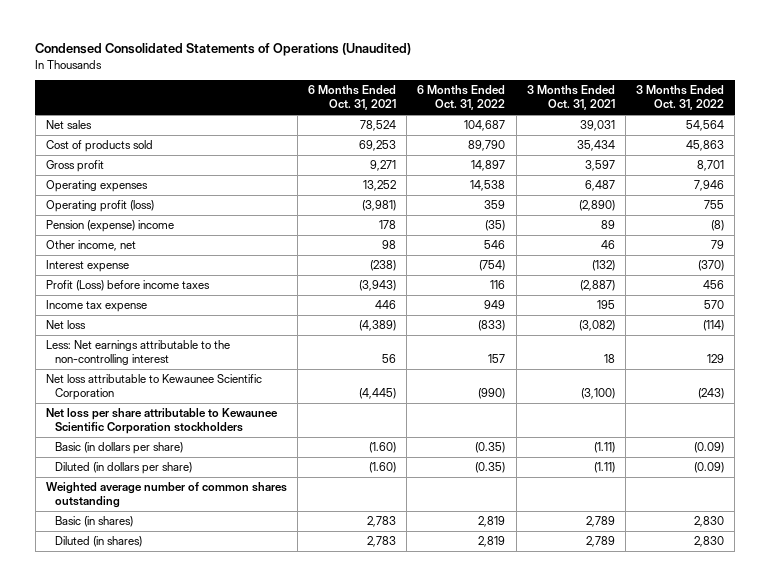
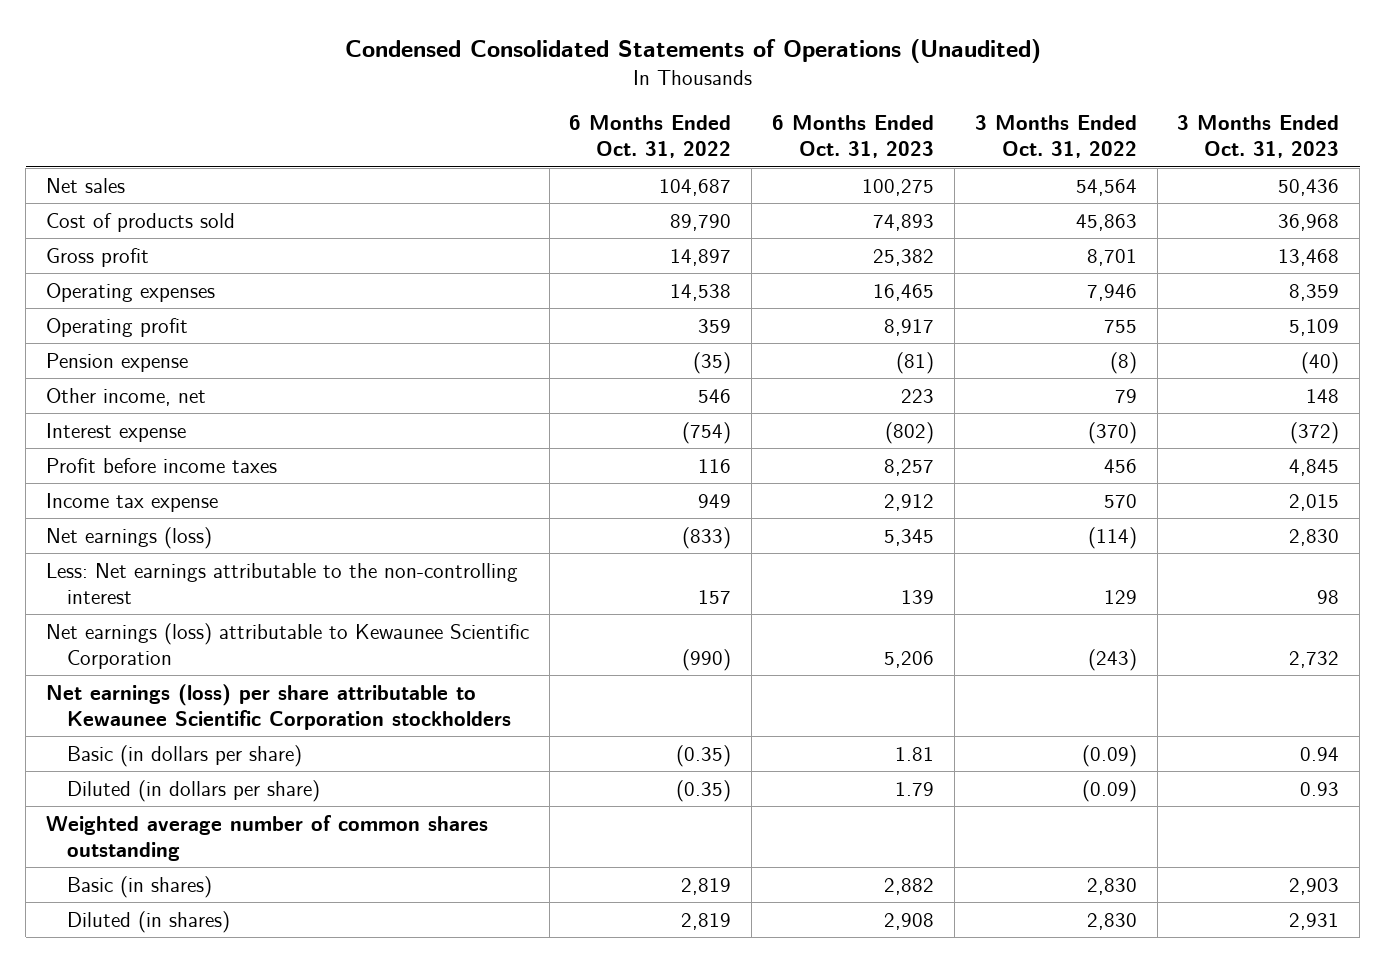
[308,85,397,111] 6 Months Ended Oct. 31, 2021 -> none
[526,85,615,111] 3 Months Ended Oct. 31, 2021 -> none
none -> [772,115,935,159] 6 Months Ended Oct. 31, 2023
none -> [1177,115,1340,159] 3 Months Ended Oct. 31, 2023
[45,200,154,213] Operating profit (loss) -> [45,317,188,337] Operating profit
[45,220,174,233] Pension (expense) income -> [45,352,188,372] Pension expense
[45,280,210,292] Profit (Loss) before income taxes -> [45,457,277,473] Profit before income taxes
[45,320,86,330] Net loss -> [45,526,212,549] Net earnings (loss)
[45,374,262,401] Net loss attributable to Kewaunee Scientific Corporation -> [45,622,529,669] Net earnings (loss) attributable to Kewaunee Scientific Corporation
[45,408,278,435] Net loss per share attributable to Kewaunee Scientific Corporation stockholders -> [45,683,512,730] Net earnings (loss) per share attributable to Kewaunee Scientific Corporation stockholders

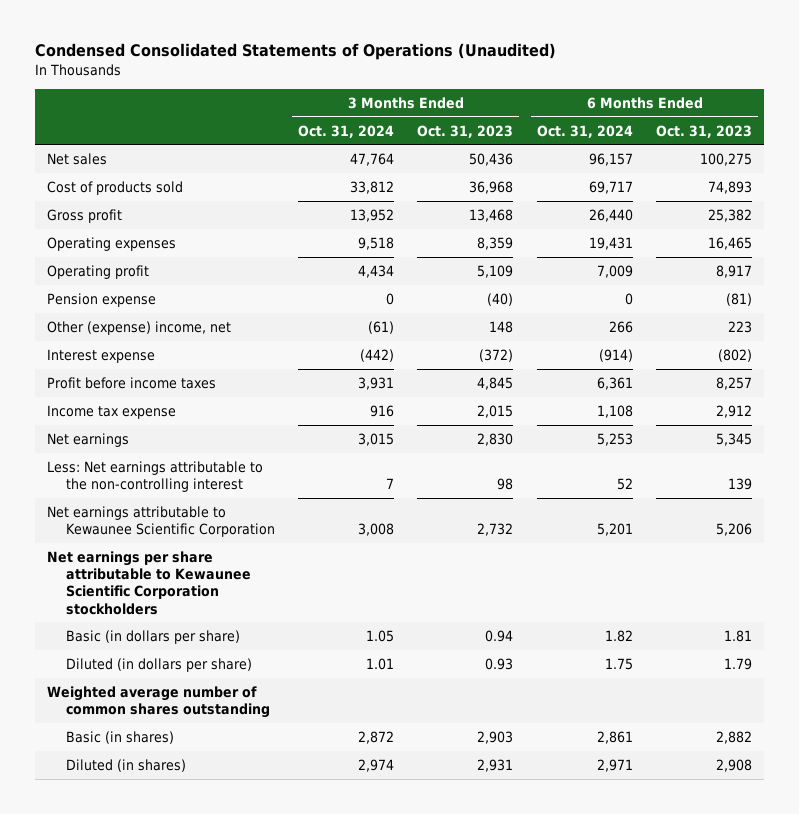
[569,115,732,159] 6 Months Ended Oct. 31, 2022 -> none
[974,115,1137,159] 3 Months Ended Oct. 31, 2022 -> none
none -> [298,124,395,138] Oct. 31, 2024
none -> [536,124,633,138] Oct. 31, 2024
[45,387,206,406] Other income, net -> [46,320,231,335] Other (expense) income, net
[45,526,212,549] Net earnings (loss) -> [46,432,129,447] Net earnings
[45,622,529,669] Net earnings (loss) attributable to Kewaunee Scientific Corporation -> [46,505,275,538] Net earnings attributable to Kewaunee Scientific Corporation
[45,683,512,730] Net earnings (loss) per share attributable to Kewaunee Scientific Corporation stockholders -> [46,550,251,615] Net earnings per share attributable to Kewaunee Scientific Corporation stockholders

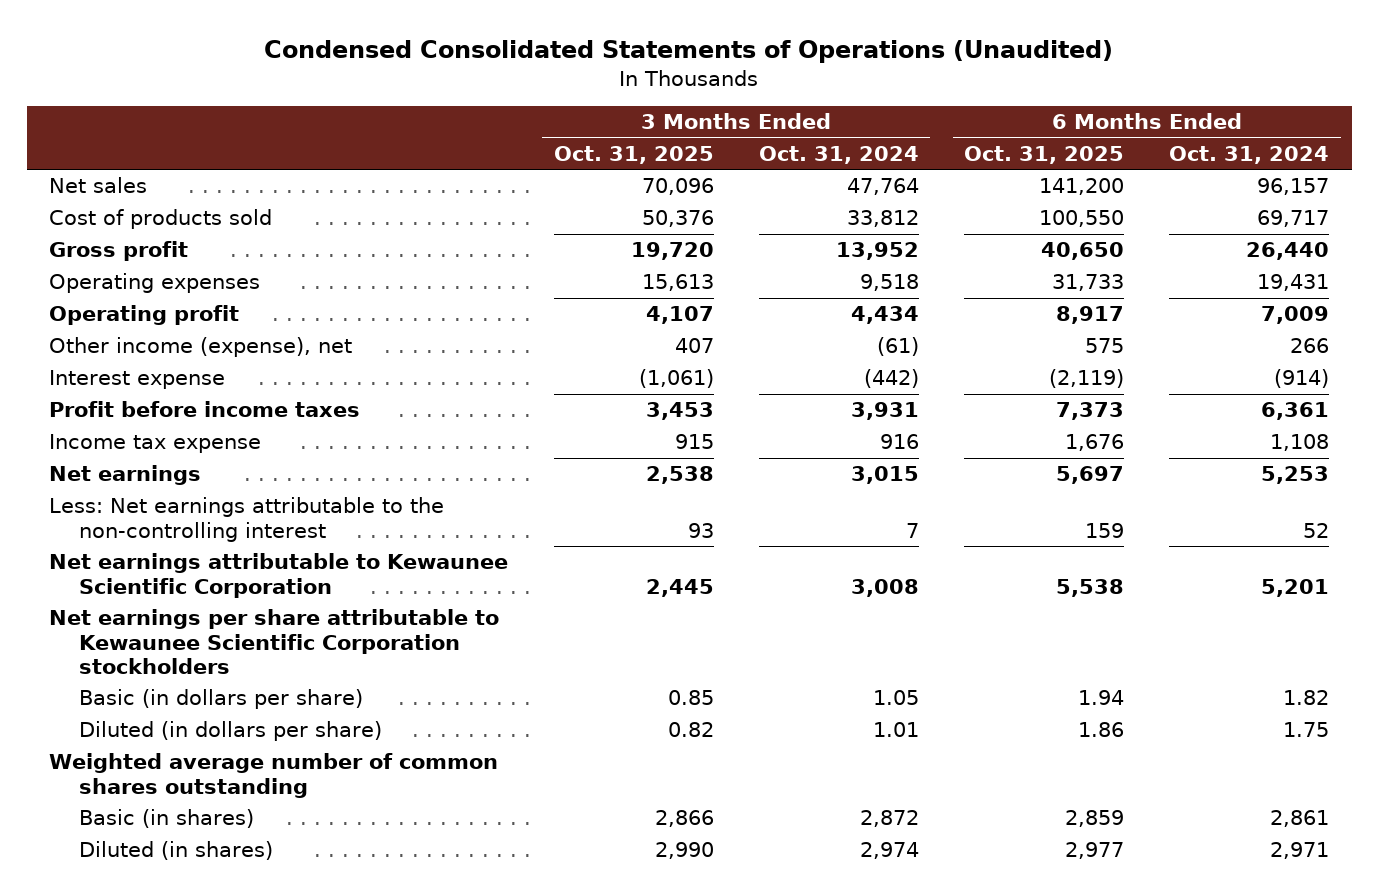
[417,124,514,138] Oct. 31, 2023 -> none
[656,124,753,138] Oct. 31, 2023 -> none
none -> [553,145,714,164] Oct. 31, 2025
none -> [964,145,1125,164] Oct. 31, 2025
[46,292,156,307] Pension expense -> none
[46,320,231,335] Other (expense) income, net -> [49,337,353,358] Other income (expense), net

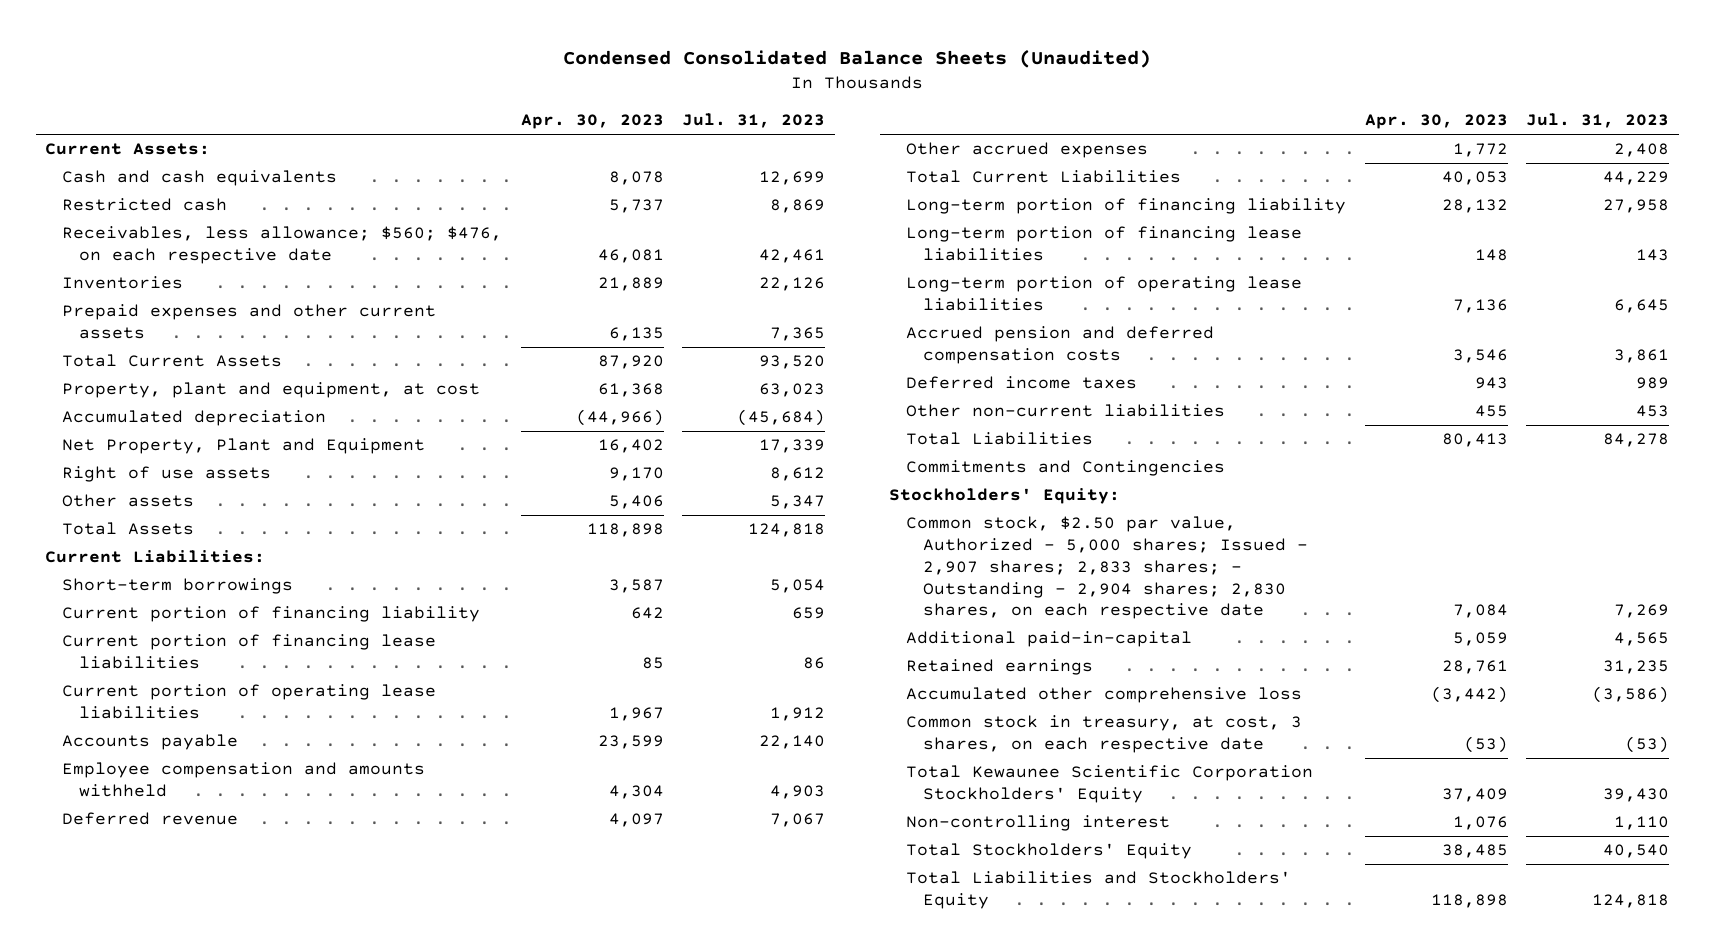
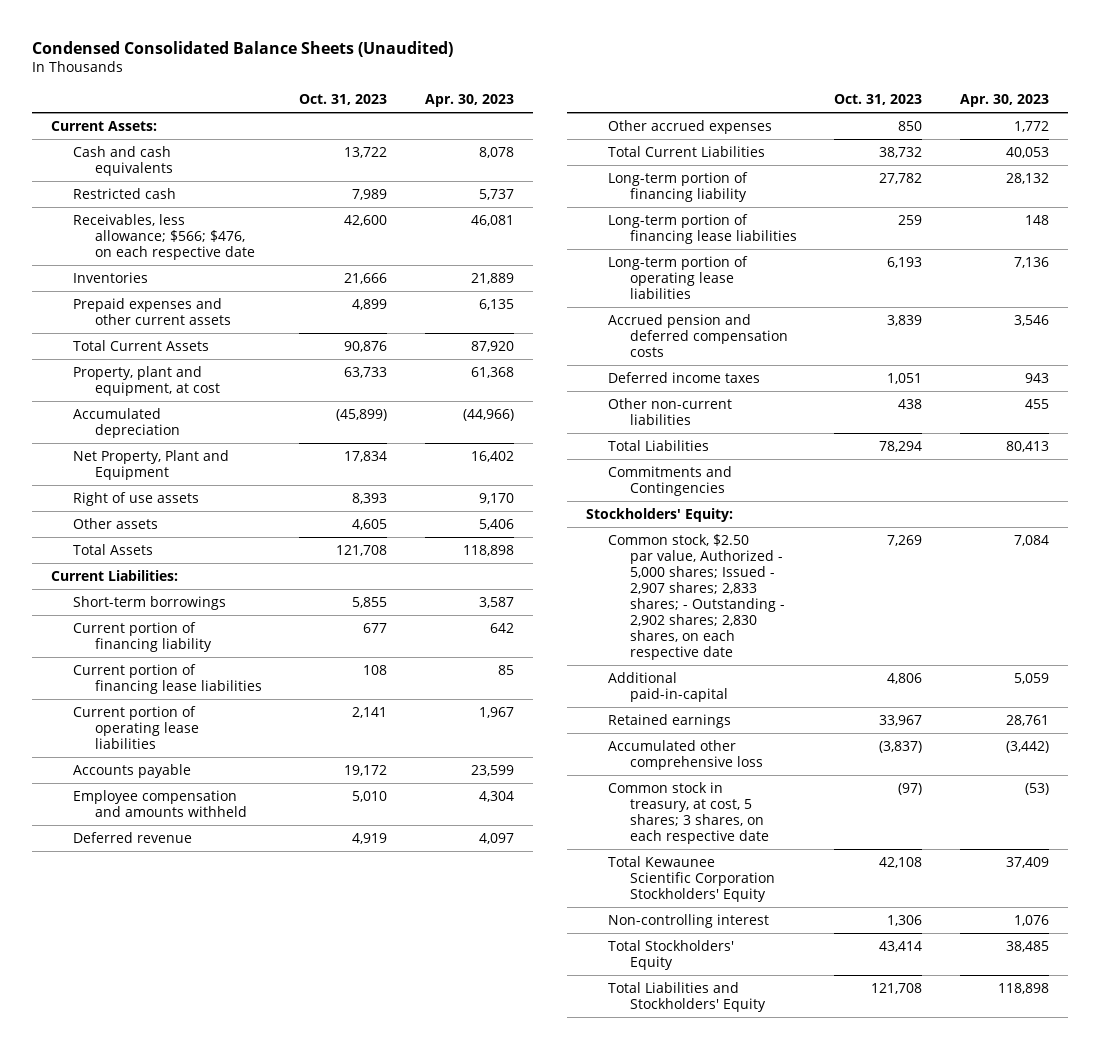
[682,113,826,129] Jul. 31, 2023 -> none
none -> [299,94,388,106] Oct. 31, 2023
[62,226,503,265] Receivables, less allowance; $560; $476, on each respective date -> [72,214,255,260] Receivables, less allowance; $566; $476, on each respective date
[906,516,1309,620] Common stock, $2.50 par value, Authorized - 5,000 shares; Issued - 2,907 shares; 2,833 shares; - Outstanding - 2,904 shares; 2,830 shares, on each respective date -> [607,534,785,660] Common stock, $2.50 par value, Authorized - 5,000 shares; Issued - 2,907 shares; 2,833 shares; - Outstanding - 2,902 shares; 2,830 shares, on each respective date
[906,715,1303,754] Common stock in treasury, at cost, 3 shares, on each respective date -> [607,782,769,844] Common stock in treasury, at cost, 5 shares; 3 shares, on each respective date

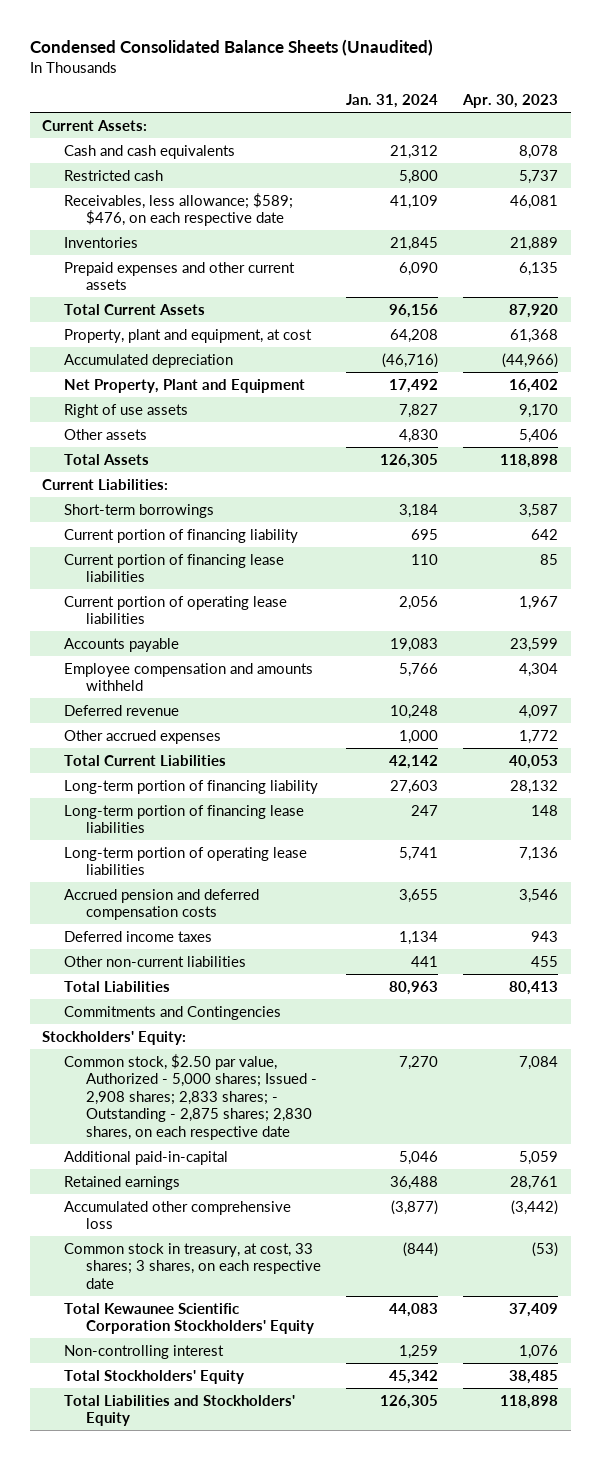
[299,94,388,106] Oct. 31, 2023 -> none
none -> [346,94,439,109] Jan. 31, 2024
[72,214,255,260] Receivables, less allowance; $566; $476, on each respective date -> [64,192,294,227] Receivables, less allowance; $589; $476, on each respective date
[607,534,785,660] Common stock, $2.50 par value, Authorized - 5,000 shares; Issued - 2,907 shares; 2,833 shares; - Outstanding - 2,902 shares; 2,830 shares, on each respective date -> [64,1053,318,1140] Common stock, $2.50 par value, Authorized - 5,000 shares; Issued - 2,908 shares; 2,833 shares; - Outstanding - 2,875 shares; 2,830 shares, on each respective date
[607,782,769,844] Common stock in treasury, at cost, 5 shares; 3 shares, on each respective date -> [64,1242,322,1289] Common stock in treasury, at cost, 33 shares; 3 shares, on each respective date

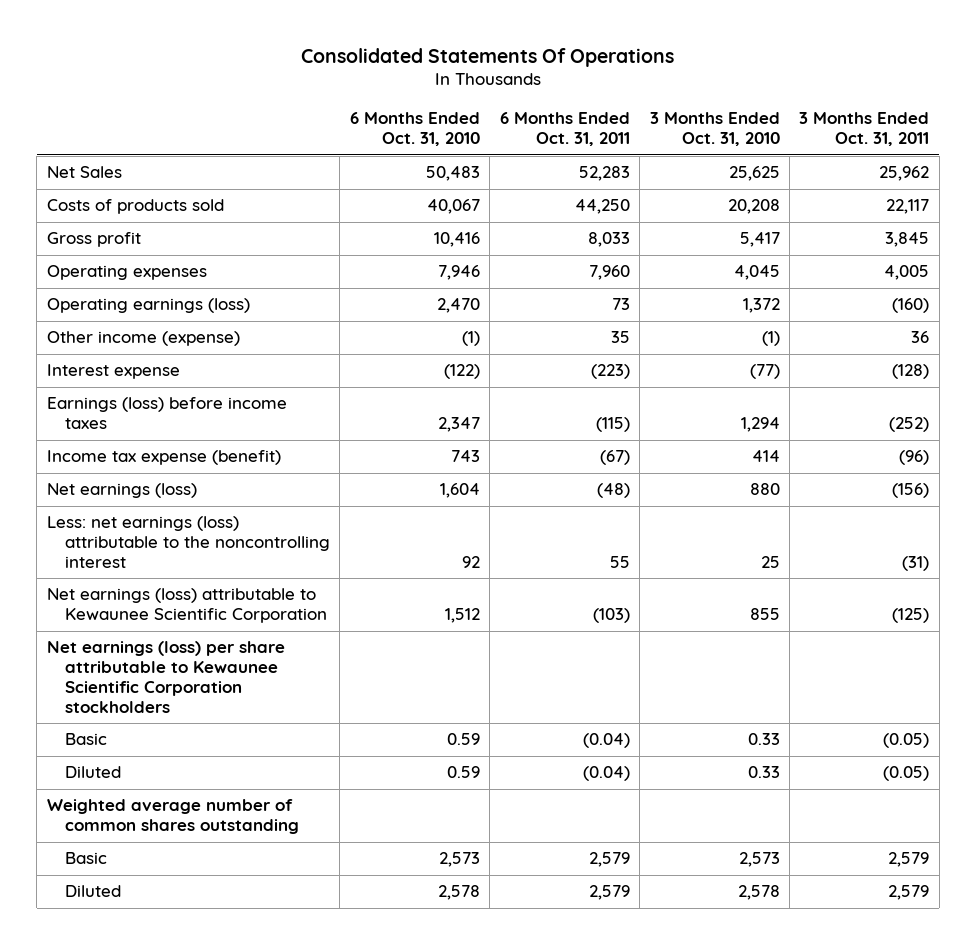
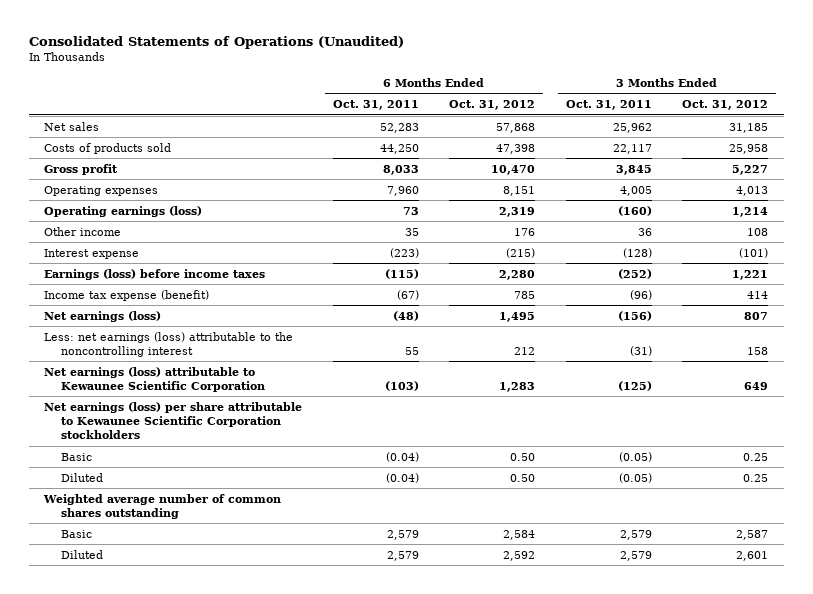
[301,47,675,67] Consolidated Statements Of Operations -> [29,36,405,50] Consolidated Statements of Operations (Unaudited)
[349,112,480,147] 6 Months Ended Oct. 31, 2010 -> none
[649,112,780,147] 3 Months Ended Oct. 31, 2010 -> none
none -> [449,100,536,111] Oct. 31, 2012
none -> [682,100,769,111] Oct. 31, 2012
[46,166,122,179] Net Sales -> [44,121,100,131] Net sales
[46,331,240,347] Other income (expense) -> [44,226,122,236] Other income

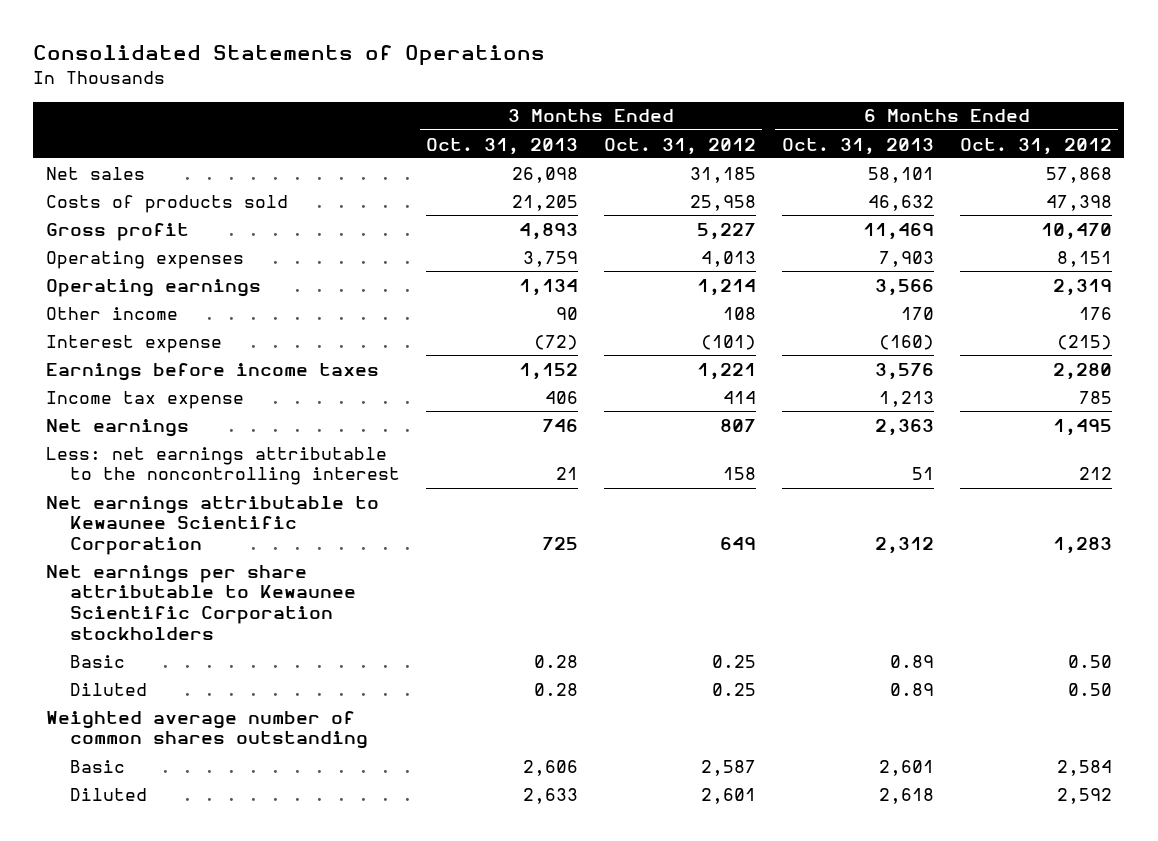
[29,36,405,50] Consolidated Statements of Operations (Unaudited) -> [33,45,546,67] Consolidated Statements of Operations
[332,100,419,111] Oct. 31, 2011 -> none
[565,100,652,111] Oct. 31, 2011 -> none
none -> [426,137,579,155] Oct. 31, 2013
none -> [781,137,934,155] Oct. 31, 2013
[44,205,203,217] Operating earnings (loss) -> [46,278,262,297] Operating earnings
[44,268,266,280] Earnings (loss) before income taxes -> [46,362,380,381] Earnings before income taxes
[44,289,210,301] Income tax expense (benefit) -> [46,390,245,409] Income tax expense
[44,310,162,322] Net earnings (loss) -> [46,418,190,437] Net earnings
[44,331,294,357] Less: net earnings (loss) attributable to the noncontrolling interest -> [46,446,401,486] Less: net earnings attributable to the noncontrolling interest
[44,366,265,392] Net earnings (loss) attributable to Kewaunee Scientific Corporation -> [46,495,380,555] Net earnings attributable to Kewaunee Scientific Corporation
[44,401,303,440] Net earnings (loss) per share attributable to Kewaunee Scientific Corporation stockholders -> [46,564,357,640] Net earnings per share attributable to Kewaunee Scientific Corporation stockholders

